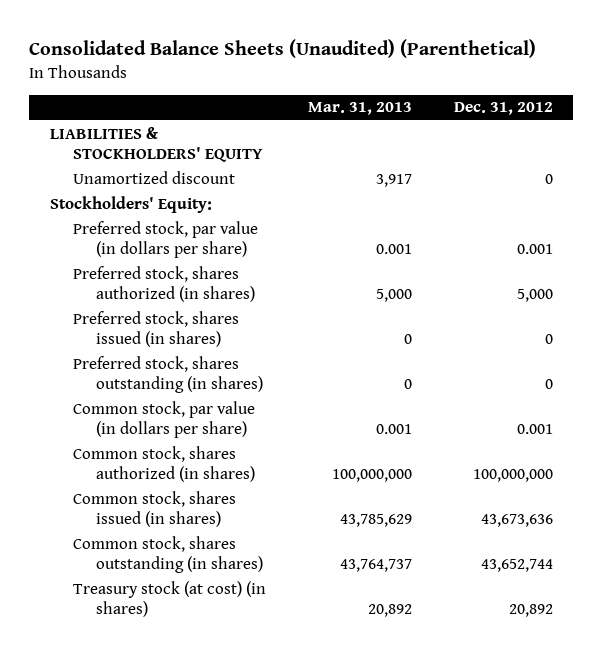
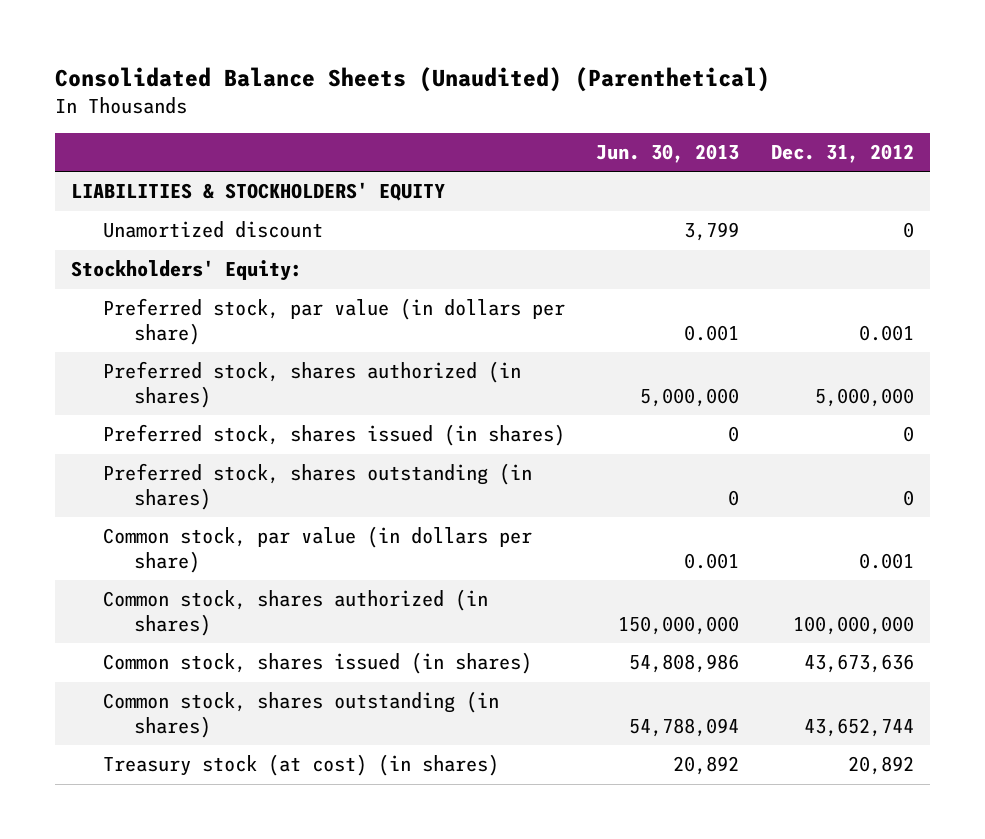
[307,102,412,116] Mar. 31, 2013 -> none
none -> [596,143,740,163] Jun. 30, 2013
[516,288,553,302] 5,000 -> [815,387,915,407] 5,000,000

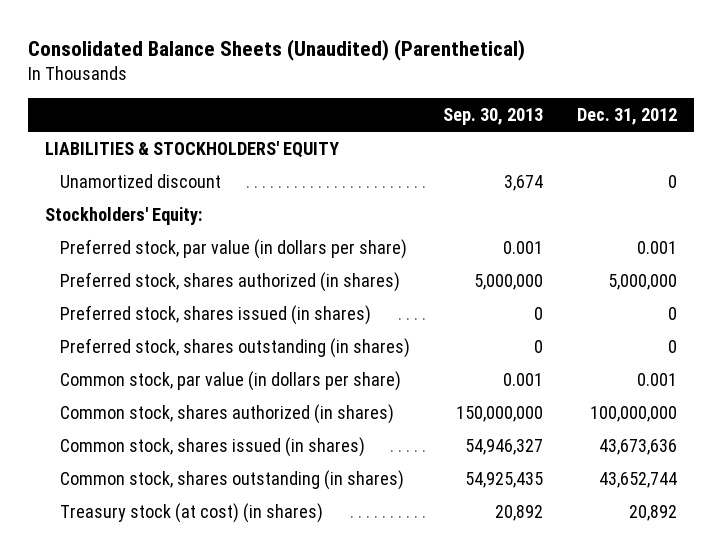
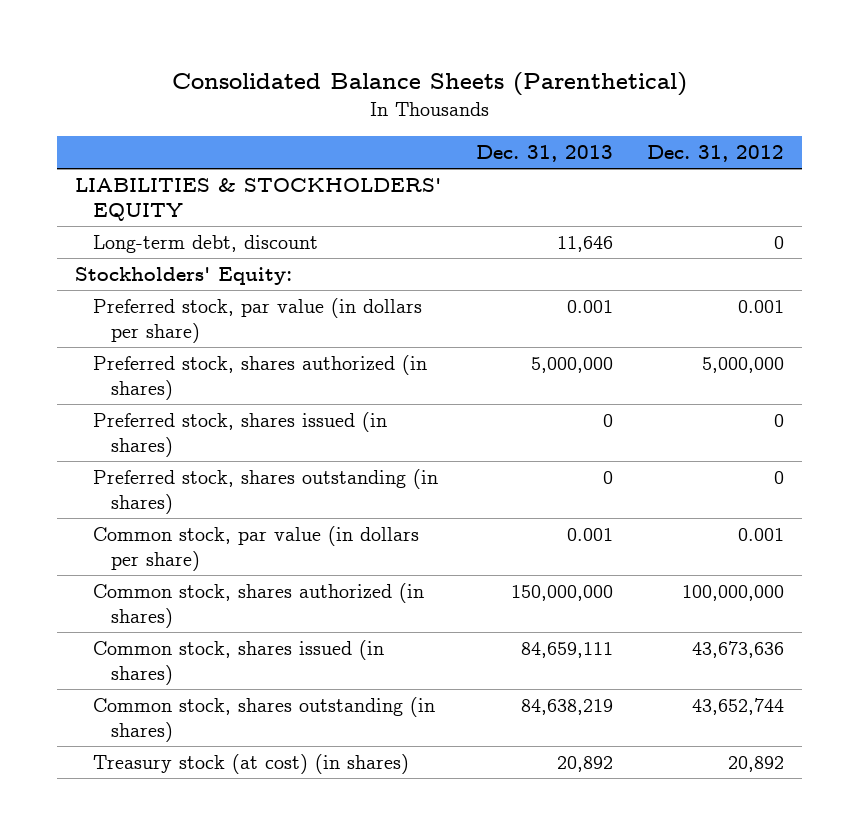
[27,38,525,61] Consolidated Balance Sheets (Unaudited) (Parenthetical) -> [171,71,687,96] Consolidated Balance Sheets (Parenthetical)
[443,108,544,126] Sep. 30, 2013 -> none
none -> [475,145,613,163] Dec. 31, 2013
[59,173,221,188] Unamortized discount -> [92,234,318,253] Long-term debt, discount

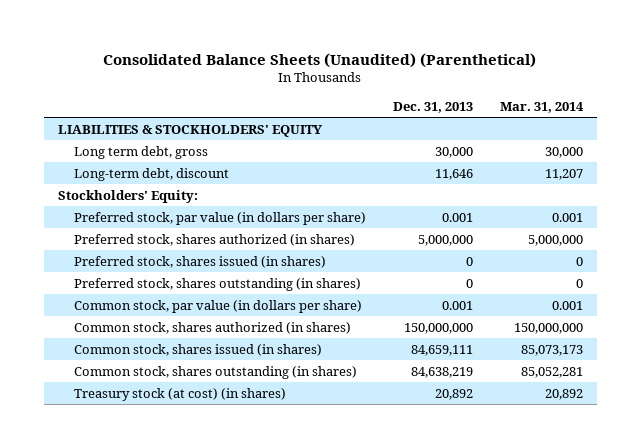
[171,71,687,96] Consolidated Balance Sheets (Parenthetical) -> [103,52,537,68] Consolidated Balance Sheets (Unaudited) (Parenthetical)
[647,145,785,163] Dec. 31, 2012 -> none
none -> [499,102,584,114] Mar. 31, 2014
none -> [73,145,208,159] Long term debt, gross

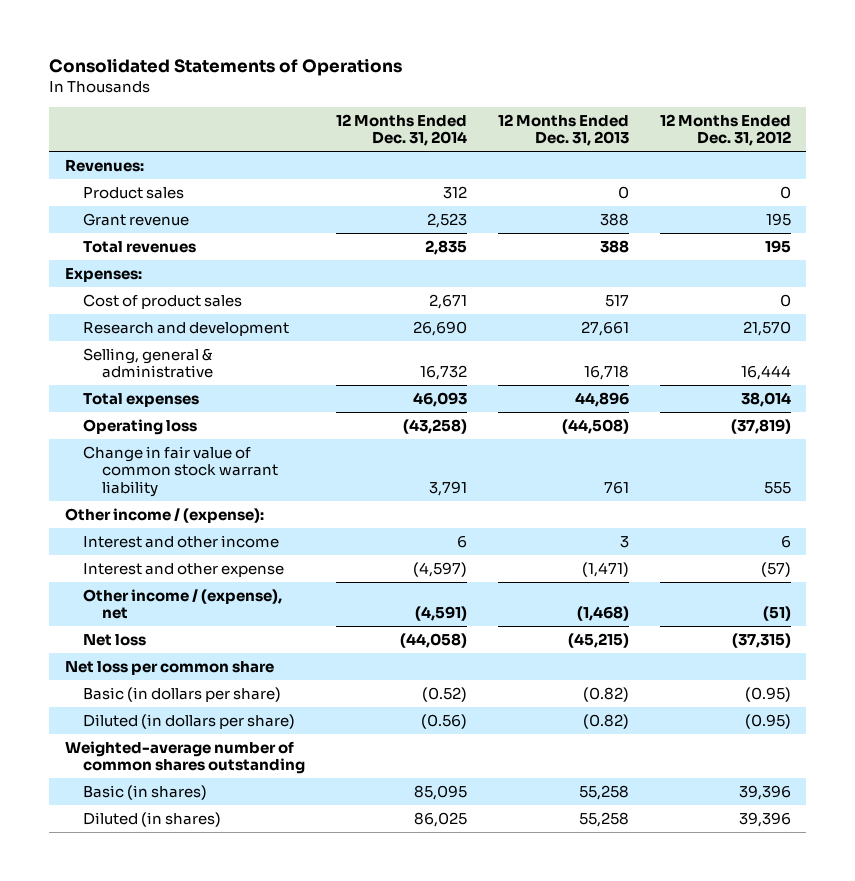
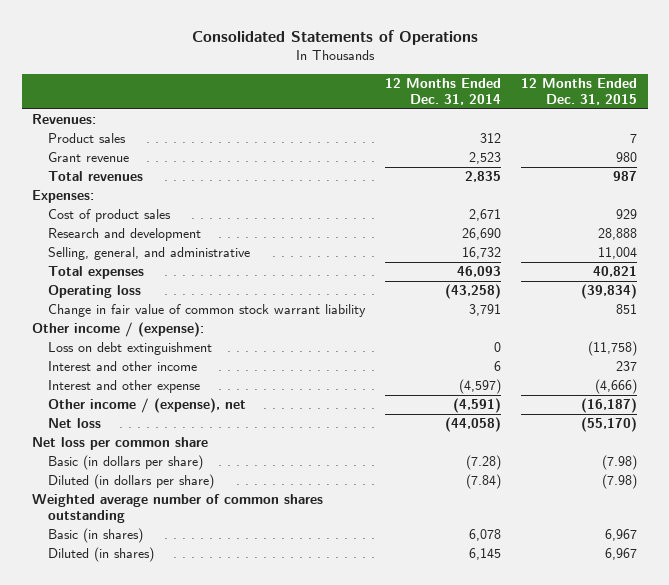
[497,114,629,147] 12 Months Ended Dec. 31, 2013 -> none
[659,114,791,147] 12 Months Ended Dec. 31, 2012 -> none
none -> [521,78,638,105] 12 Months Ended Dec. 31, 2015
[83,347,214,379] Selling, general & administrative -> [47,247,250,261] Selling, general, and administrative
none -> [47,342,212,356] Loss on debt extinguishment
[422,686,468,702] (0.52) -> [466,455,502,471] (7.28)
[421,713,468,729] (0.56) -> [466,474,502,490] (7.84)
[64,740,306,775] Weighted-average number of common shares outstanding -> [31,494,323,524] Weighted average number of common shares outstanding
[414,784,468,800] 85,095 -> [469,529,502,542] 6,078
[414,811,468,827] 86,025 -> [469,548,502,561] 6,145

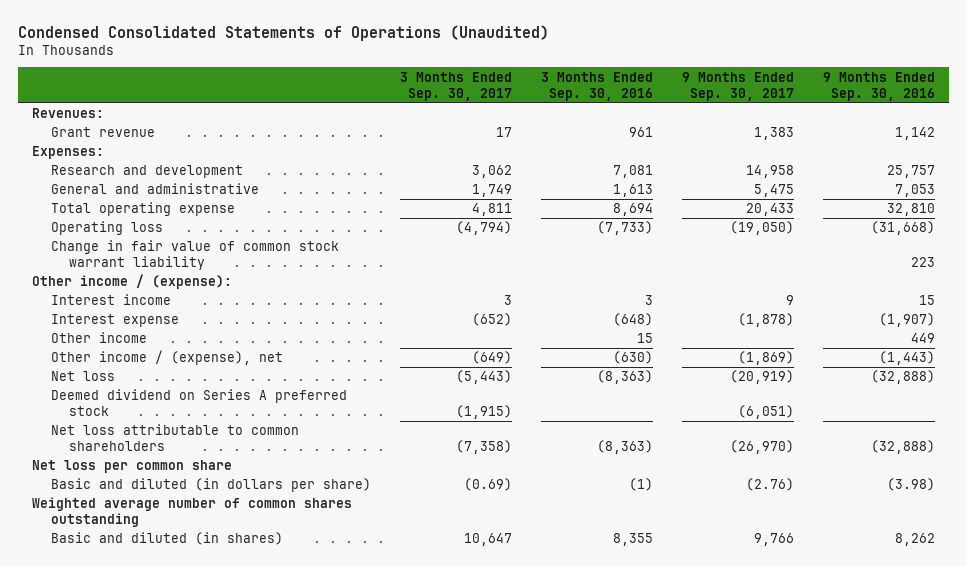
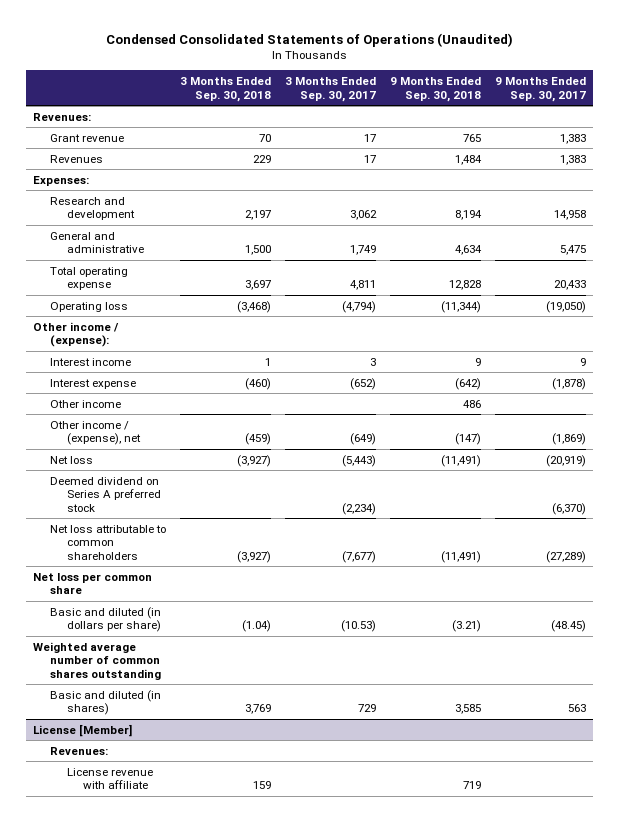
[540,71,653,101] 3 Months Ended Sep. 30, 2016 -> none
[822,71,935,101] 9 Months Ended Sep. 30, 2016 -> none
none -> [179,77,271,102] 3 Months Ended Sep. 30, 2018
none -> [390,77,482,102] 9 Months Ended Sep. 30, 2018
none -> [49,154,103,163] Revenues
[50,240,339,271] Change in fair value of common stock warrant liability -> none
[455,405,512,420] (1,915) -> [342,502,377,515] (2,234)
[737,405,794,420] (6,051) -> [552,502,587,515] (6,370)
[455,440,512,455] (7,358) -> [342,550,377,563] (7,677)
[729,440,794,455] (26,970) -> [546,550,587,563] (27,289)
[463,478,512,492] (0.69) -> [341,620,377,633] (10.53)
[745,478,794,492] (2.76) -> [551,620,587,633] (48.45)
[463,533,512,547] 10,647 -> [358,704,377,713] 729
[753,533,794,547] 9,766 -> [568,704,587,713] 563
none -> [33,723,133,737] License [Member]
none -> [49,746,108,755] Revenues:
none -> [66,767,153,790] License revenue with affiliate

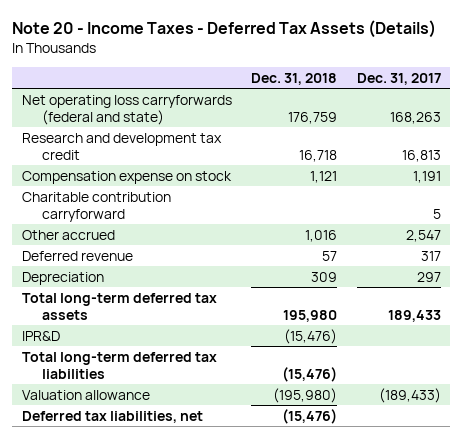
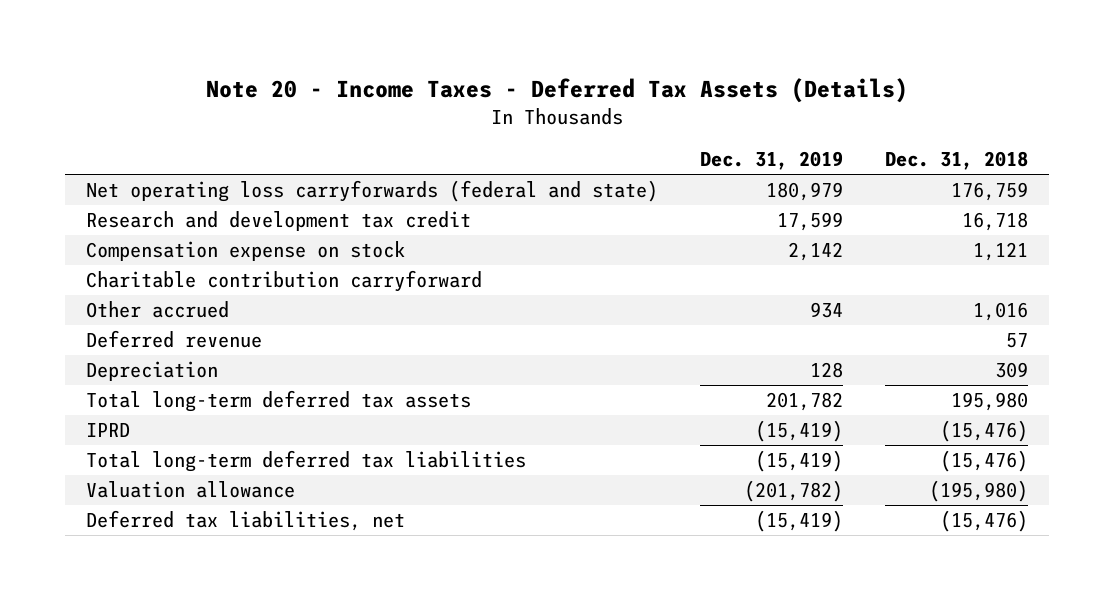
[356,73,441,86] Dec. 31, 2017 -> none
none -> [700,151,844,171] Dec. 31, 2019
[22,330,61,341] IPR&D -> [86,423,131,438] IPRD

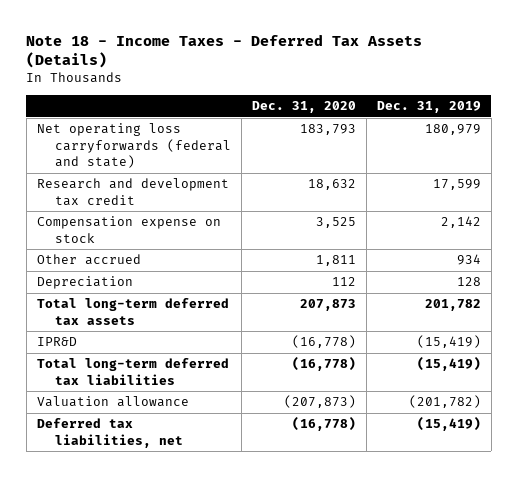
[206,77,909,103] Note 20 - Income Taxes - Deferred Tax Assets (Details) -> [26,33,423,69] Note 18 - Income Taxes - Deferred Tax Assets (Details)
[885,151,1029,171] Dec. 31, 2018 -> none
none -> [251,100,356,113] Dec. 31, 2020
[86,270,483,293] Charitable contribution carryforward -> none
[86,330,263,349] Deferred revenue -> none
[86,423,131,438] IPRD -> [36,337,77,347] IPR&D

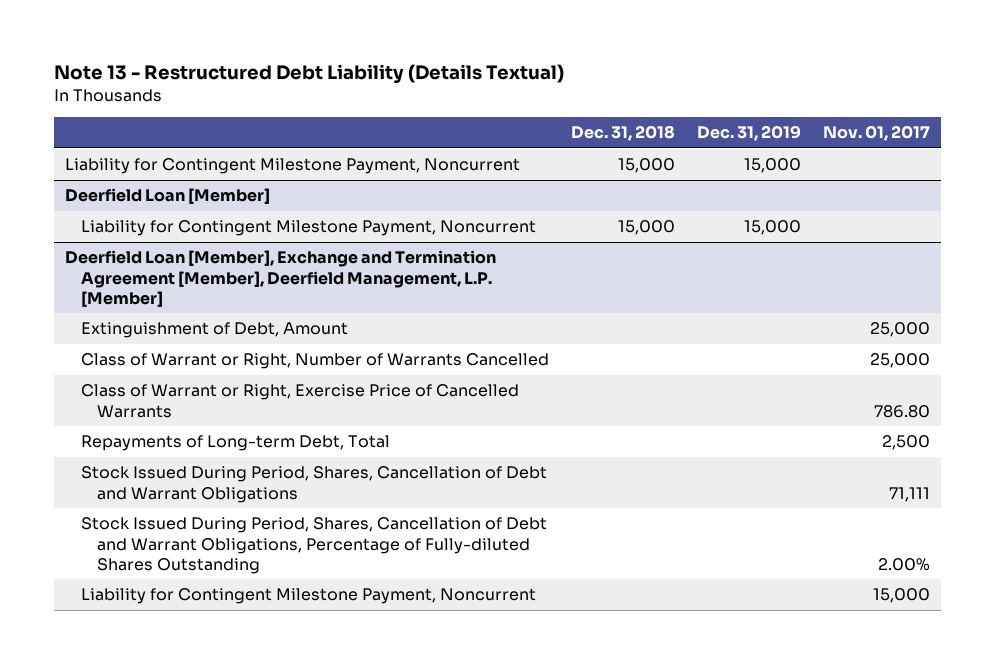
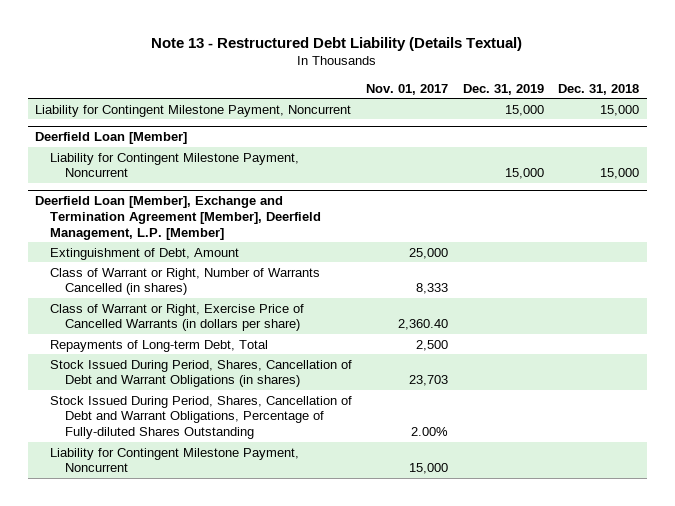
[81,353,550,370] Class of Warrant or Right, Number of Warrants Cancelled -> [50,267,321,296] Class of Warrant or Right, Number of Warrants Cancelled (in shares)
[869,353,930,369] 25,000 -> [416,283,449,295] 8,333
[81,384,520,418] Class of Warrant or Right, Exercise Price of Cancelled Warrants -> [50,303,305,332] Class of Warrant or Right, Exercise Price of Cancelled Warrants (in dollars per share)
[873,404,930,418] 786.80 -> [398,319,449,331] 2,360.40
[81,466,548,503] Stock Issued During Period, Shares, Cancellation of Debt and Warrant Obligations -> [50,359,353,388] Stock Issued During Period, Shares, Cancellation of Debt and Warrant Obligations (in shares)
[888,486,930,502] 71,111 -> [409,375,449,387] 23,703

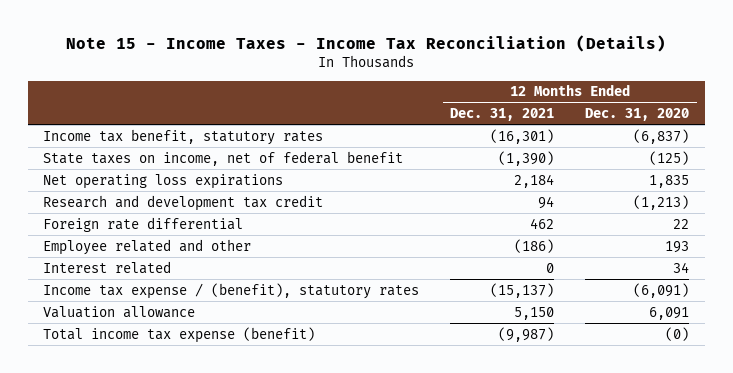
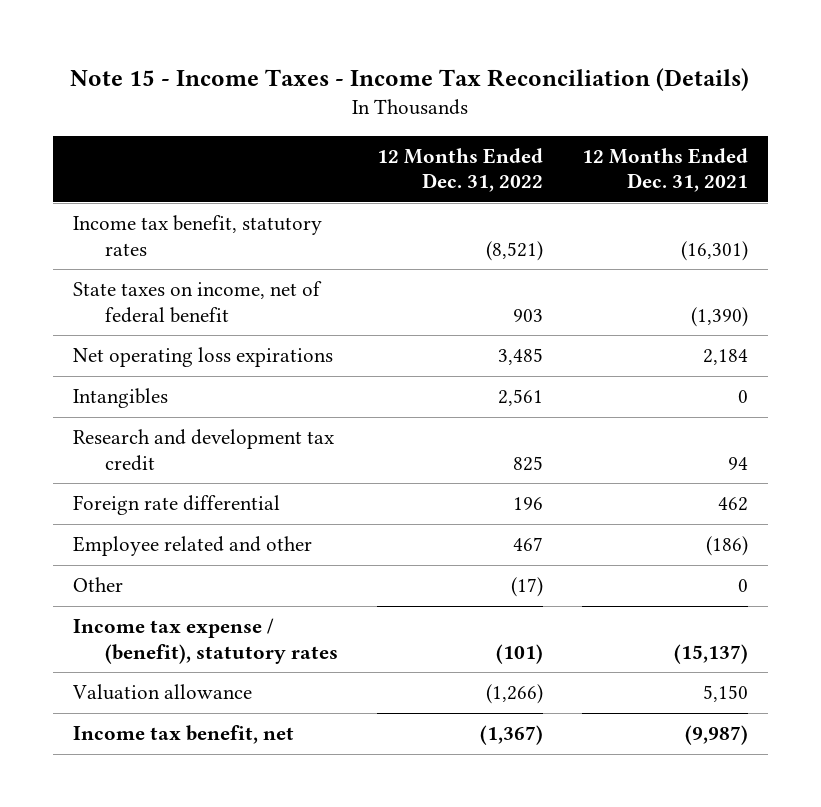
[585,108,690,122] Dec. 31, 2020 -> none
none -> [376,148,543,193] 12 Months Ended Dec. 31, 2022
none -> [72,388,168,409] Intangibles
[43,260,172,274] Interest related -> none
none -> [72,577,123,593] Other
[43,326,316,343] Total income tax expense (benefit) -> [72,725,294,745] Income tax benefit, net

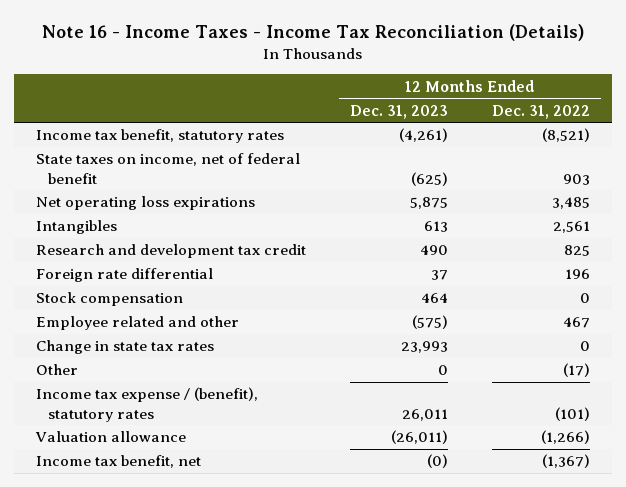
[70,67,750,91] Note 15 - Income Taxes - Income Tax Reconciliation (Details) -> [42,23,585,41] Note 16 - Income Taxes - Income Tax Reconciliation (Details)
[582,148,749,193] 12 Months Ended Dec. 31, 2021 -> none
none -> [350,104,449,119] Dec. 31, 2023
none -> [36,292,184,307] Stock compensation
none -> [36,340,215,355] Change in state tax rates

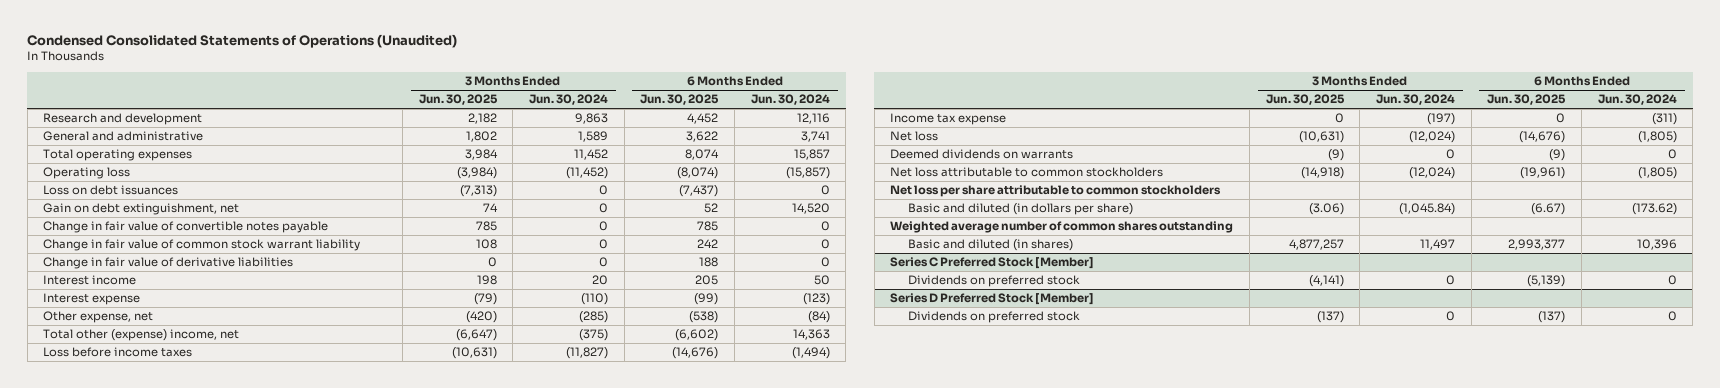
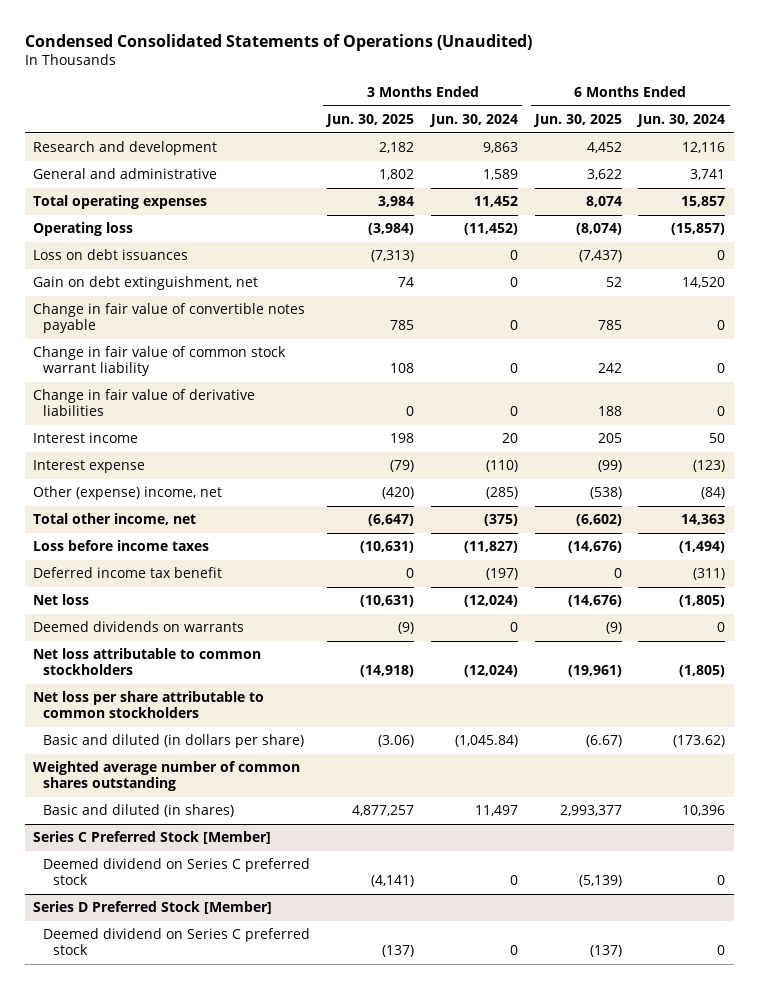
[43,311,154,324] Other expense, net -> [33,486,223,501] Other (expense) income, net
[43,329,240,342] Total other (expense) income, net -> [33,513,197,526] Total other income, net
[890,113,1007,126] Income tax expense -> [33,567,223,579] Deferred income tax benefit
[907,275,1080,288] Dividends on preferred stock -> [43,858,311,886] Deemed dividend on Series C preferred stock
[907,311,1080,324] Dividends on preferred stock -> [43,928,311,956] Deemed dividend on Series C preferred stock

